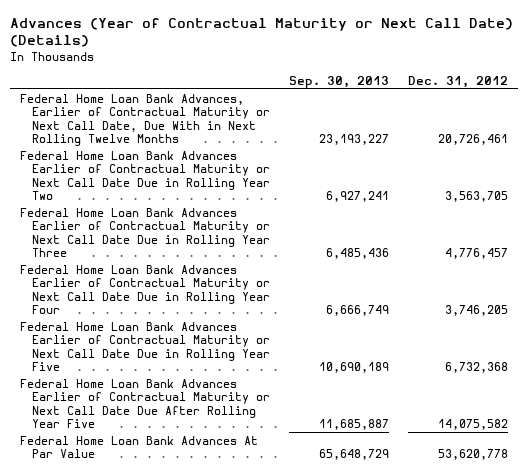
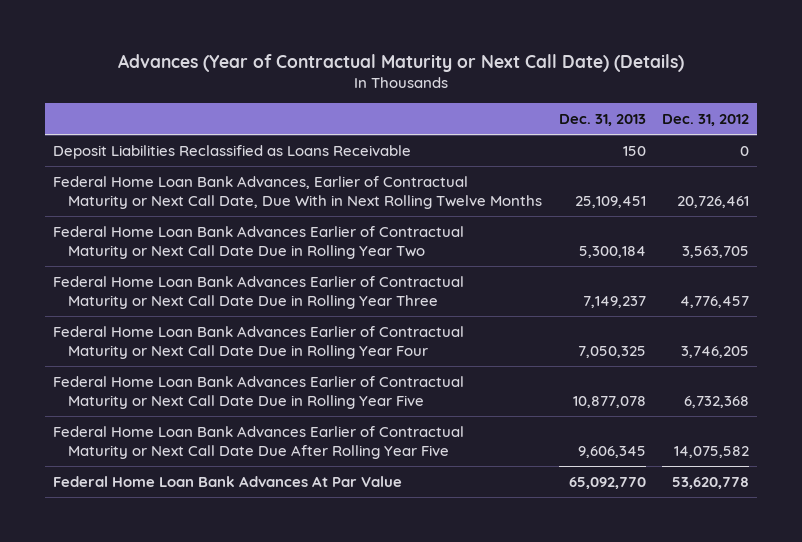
[288,75,389,88] Sep. 30, 2013 -> none
none -> [558,114,646,127] Dec. 31, 2013
none -> [53,144,412,159] Deposit Liabilities Reclassified as Loans Receivable

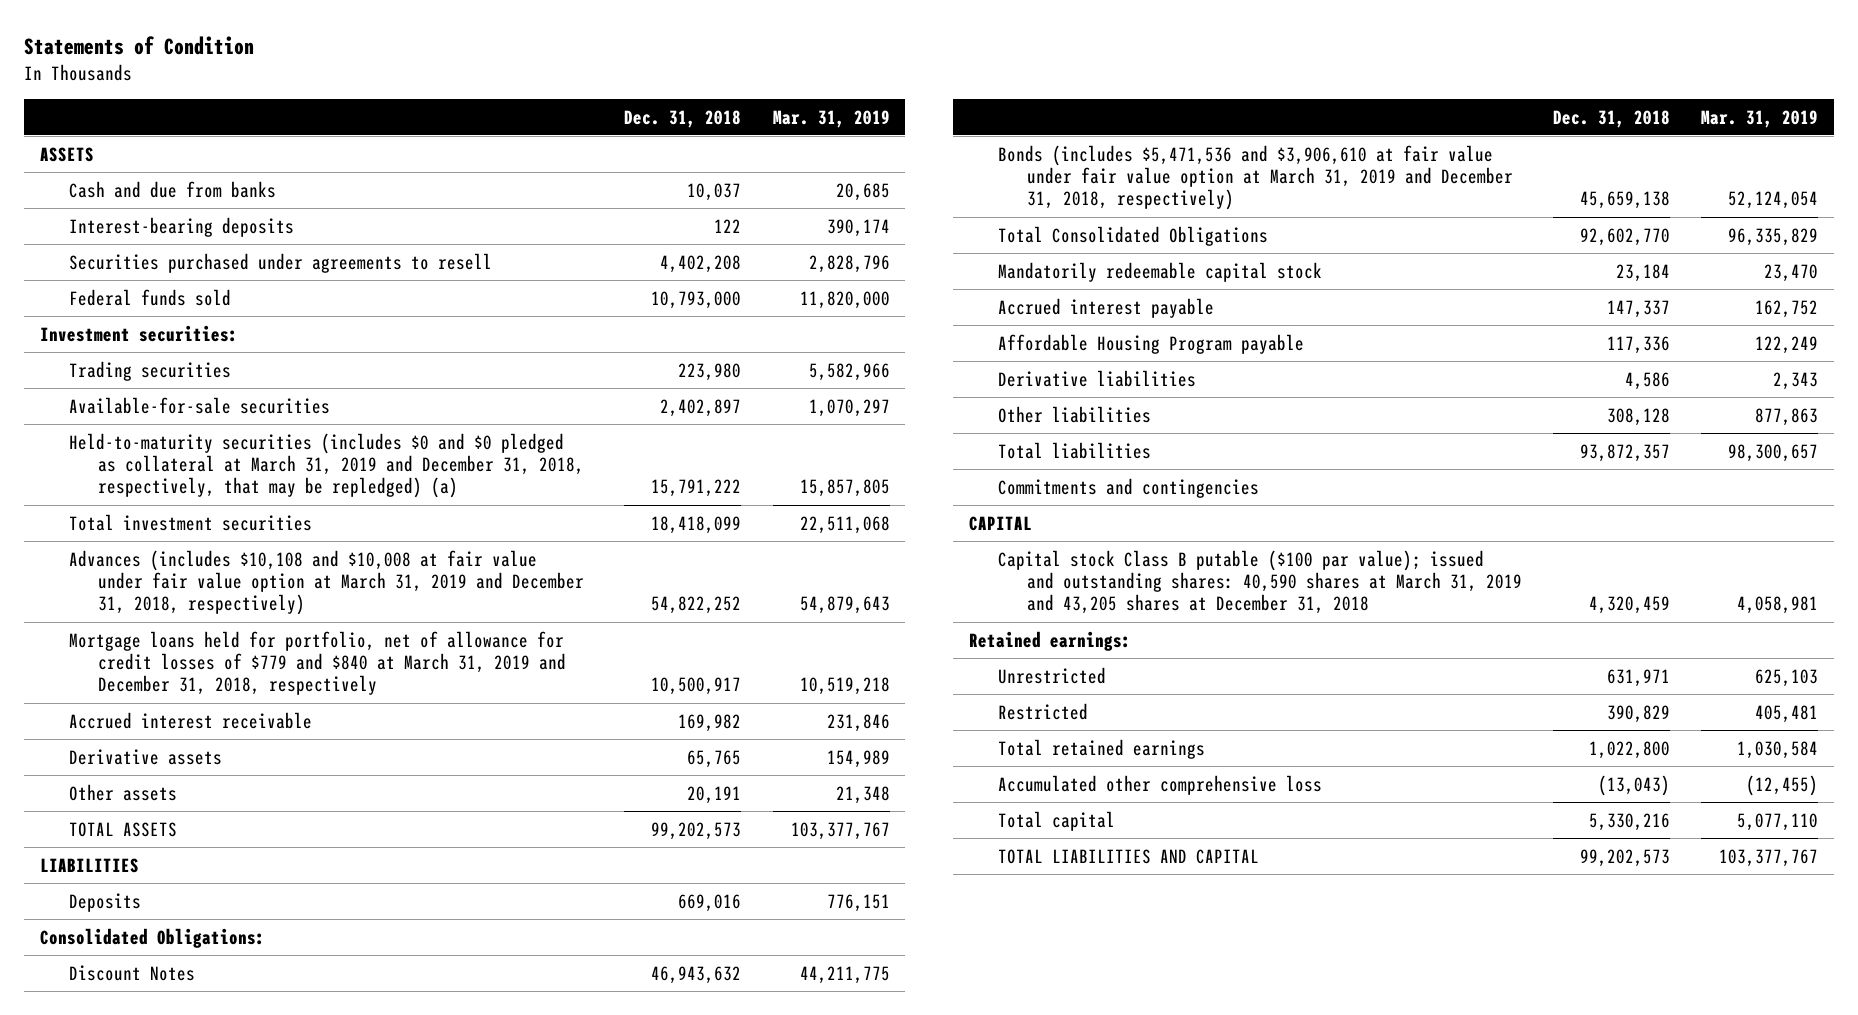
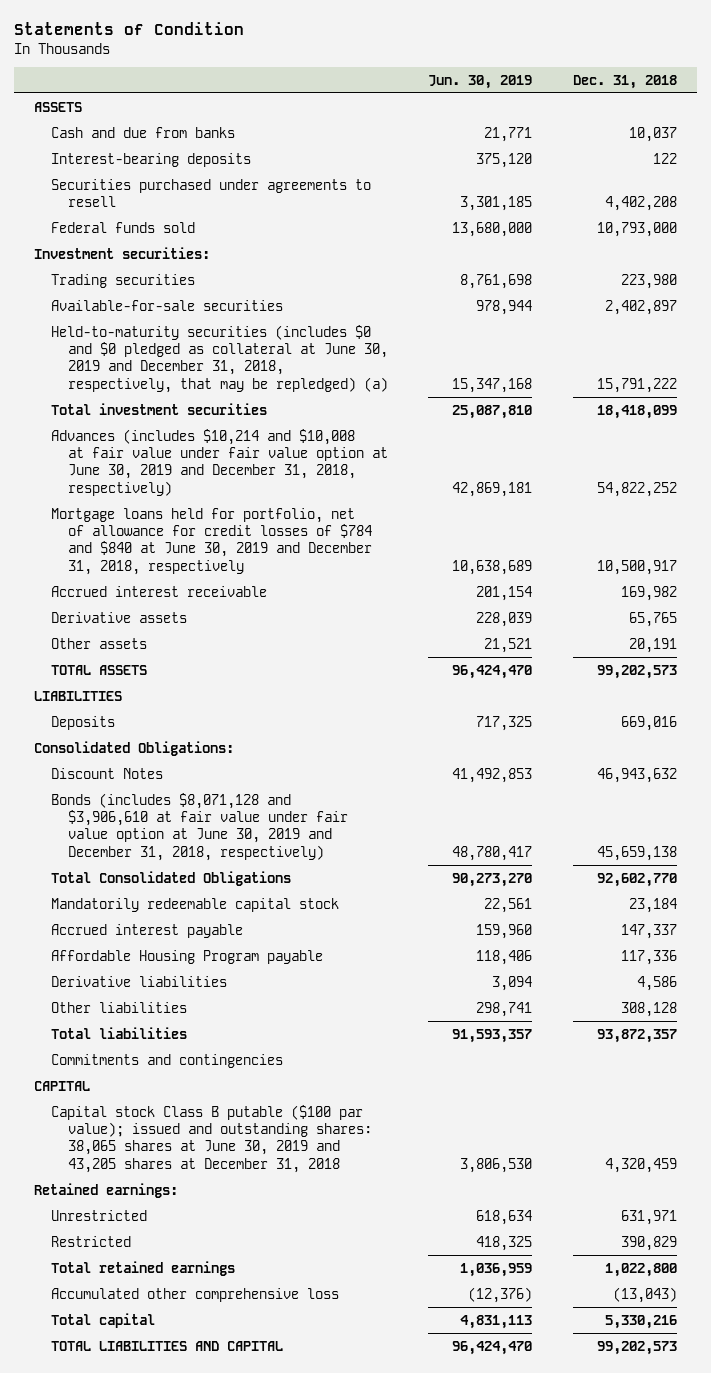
[772,109,890,128] Mar. 31, 2019 -> none
none -> [428,74,533,89] Jun. 30, 2019
[69,432,585,499] Held-to-maturity securities (includes $0 and $0 pledged as collateral at March 31, 2019 and December 31, 2018, respectively, that may be repledged) (a) -> [50,324,388,393] Held-to-maturity securities (includes $0 and $0 pledged as collateral at June 30, 2019 and December 31, 2018, respectively, that may be repledged) (a)
[69,549,585,616] Advances (includes $10,108 and $10,008 at fair value under fair value option at March 31, 2019 and December 31, 2018, respectively) -> [50,428,388,496] Advances (includes $10,214 and $10,008 at fair value under fair value option at June 30, 2019 and December 31, 2018, respectively)
[69,630,567,696] Mortgage loans held for portfolio, net of allowance for credit losses of $779 and $840 at March 31, 2019 and December 31, 2018, respectively -> [50,507,372,575] Mortgage loans held for portfolio, net of allowance for credit losses of $784 and $840 at June 30, 2019 and December 31, 2018, respectively
[997,144,1513,211] Bonds (includes $5,471,536 and $3,906,610 at fair value under fair value option at March 31, 2019 and December 31, 2018, respectively) -> [50,792,348,861] Bonds (includes $8,071,128 and $3,906,610 at fair value under fair value option at June 30, 2019 and December 31, 2018, respectively)
[997,549,1522,615] Capital stock Class B putable ($100 par value); issued and outstanding shares: 40,590 shares at March 31, 2019 and 43,205 shares at December 31, 2018 -> [50,1104,372,1173] Capital stock Class B putable ($100 par value); issued and outstanding shares: 38,065 shares at June 30, 2019 and 43,205 shares at December 31, 2018

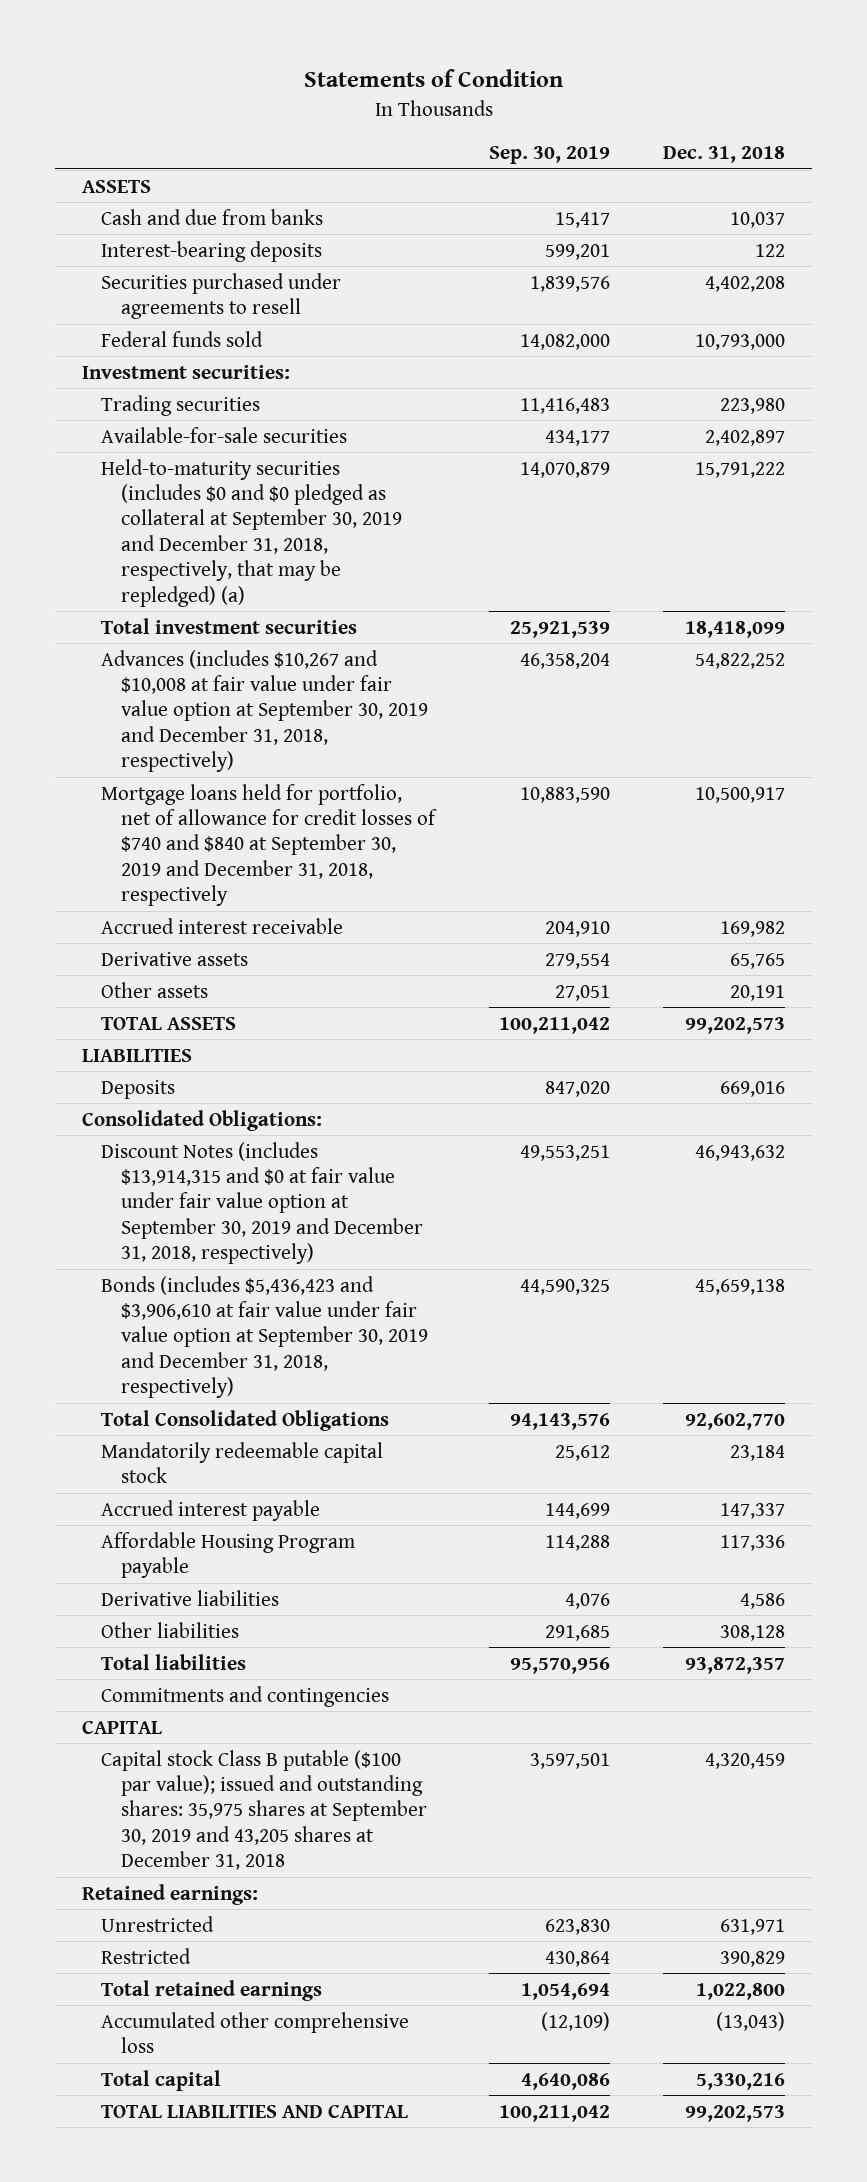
[428,74,533,89] Jun. 30, 2019 -> none
none -> [488,146,610,165] Sep. 30, 2019
[50,324,388,393] Held-to-maturity securities (includes $0 and $0 pledged as collateral at June 30, 2019 and December 31, 2018, respectively, that may be repledged) (a) -> [101,458,402,607] Held-to-maturity securities (includes $0 and $0 pledged as collateral at September 30, 2019 and December 31, 2018, respectively, that may be repledged) (a)
[50,428,388,496] Advances (includes $10,214 and $10,008 at fair value under fair value option at June 30, 2019 and December 31, 2018, respectively) -> [101,649,428,773] Advances (includes $10,267 and $10,008 at fair value under fair value option at September 30, 2019 and December 31, 2018, respectively)
[50,507,372,575] Mortgage loans held for portfolio, net of allowance for credit losses of $784 and $840 at June 30, 2019 and December 31, 2018, respectively -> [101,783,437,907] Mortgage loans held for portfolio, net of allowance for credit losses of $740 and $840 at September 30, 2019 and December 31, 2018, respectively
[50,767,163,779] Discount Notes -> [101,1141,423,1265] Discount Notes (includes $13,914,315 and $0 at fair value under fair value option at September 30, 2019 and December 31, 2018, respectively)
[50,792,348,861] Bonds (includes $8,071,128 and $3,906,610 at fair value under fair value option at June 30, 2019 and December 31, 2018, respectively) -> [101,1275,428,1399] Bonds (includes $5,436,423 and $3,906,610 at fair value under fair value option at September 30, 2019 and December 31, 2018, respectively)
[50,1104,372,1173] Capital stock Class B putable ($100 par value); issued and outstanding shares: 38,065 shares at June 30, 2019 and 43,205 shares at December 31, 2018 -> [101,1749,427,1871] Capital stock Class B putable ($100 par value); issued and outstanding shares: 35,975 shares at September 30, 2019 and 43,205 shares at December 31, 2018

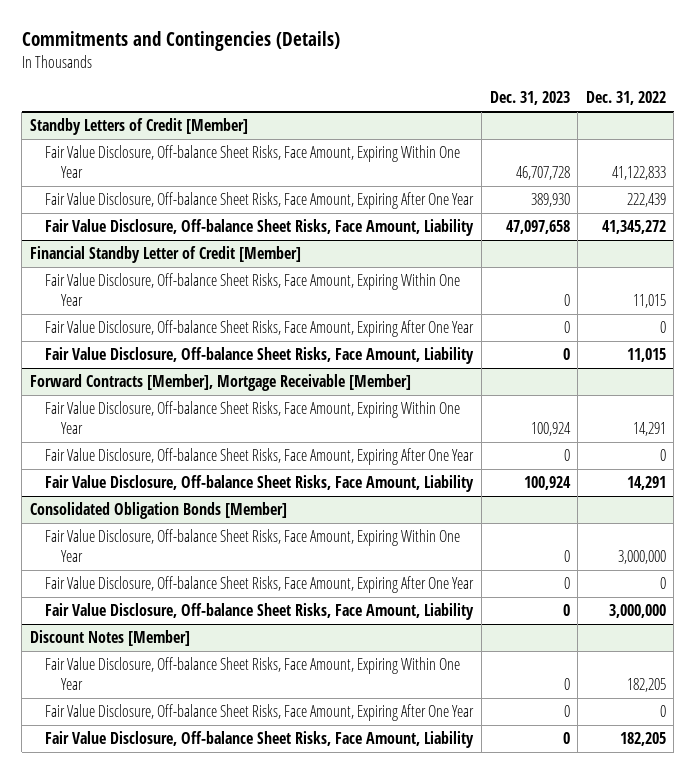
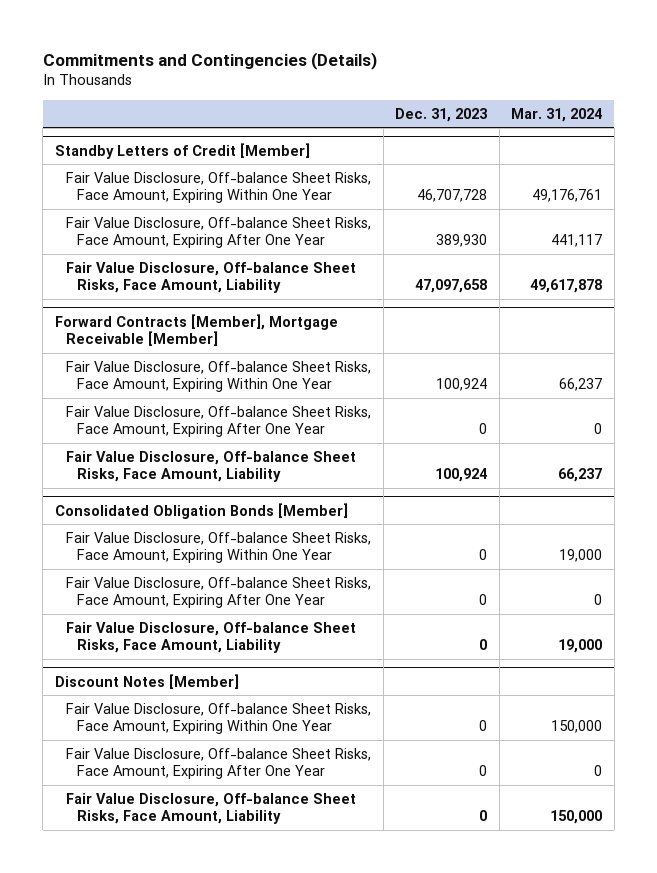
[585,91,666,106] Dec. 31, 2022 -> none
none -> [511,107,603,122] Mar. 31, 2024
[29,246,301,264] Financial Standby Letter of Credit [Member] -> none
[45,273,461,307] Fair Value Disclosure, Off-balance Sheet Risks, Face Amount, Expiring Within One Year -> none
[45,320,475,338] Fair Value Disclosure, Off-balance Sheet Risks, Face Amount, Expiring After One Year -> none
[45,347,475,365] Fair Value Disclosure, Off-balance Sheet Risks, Face Amount, Liability -> none

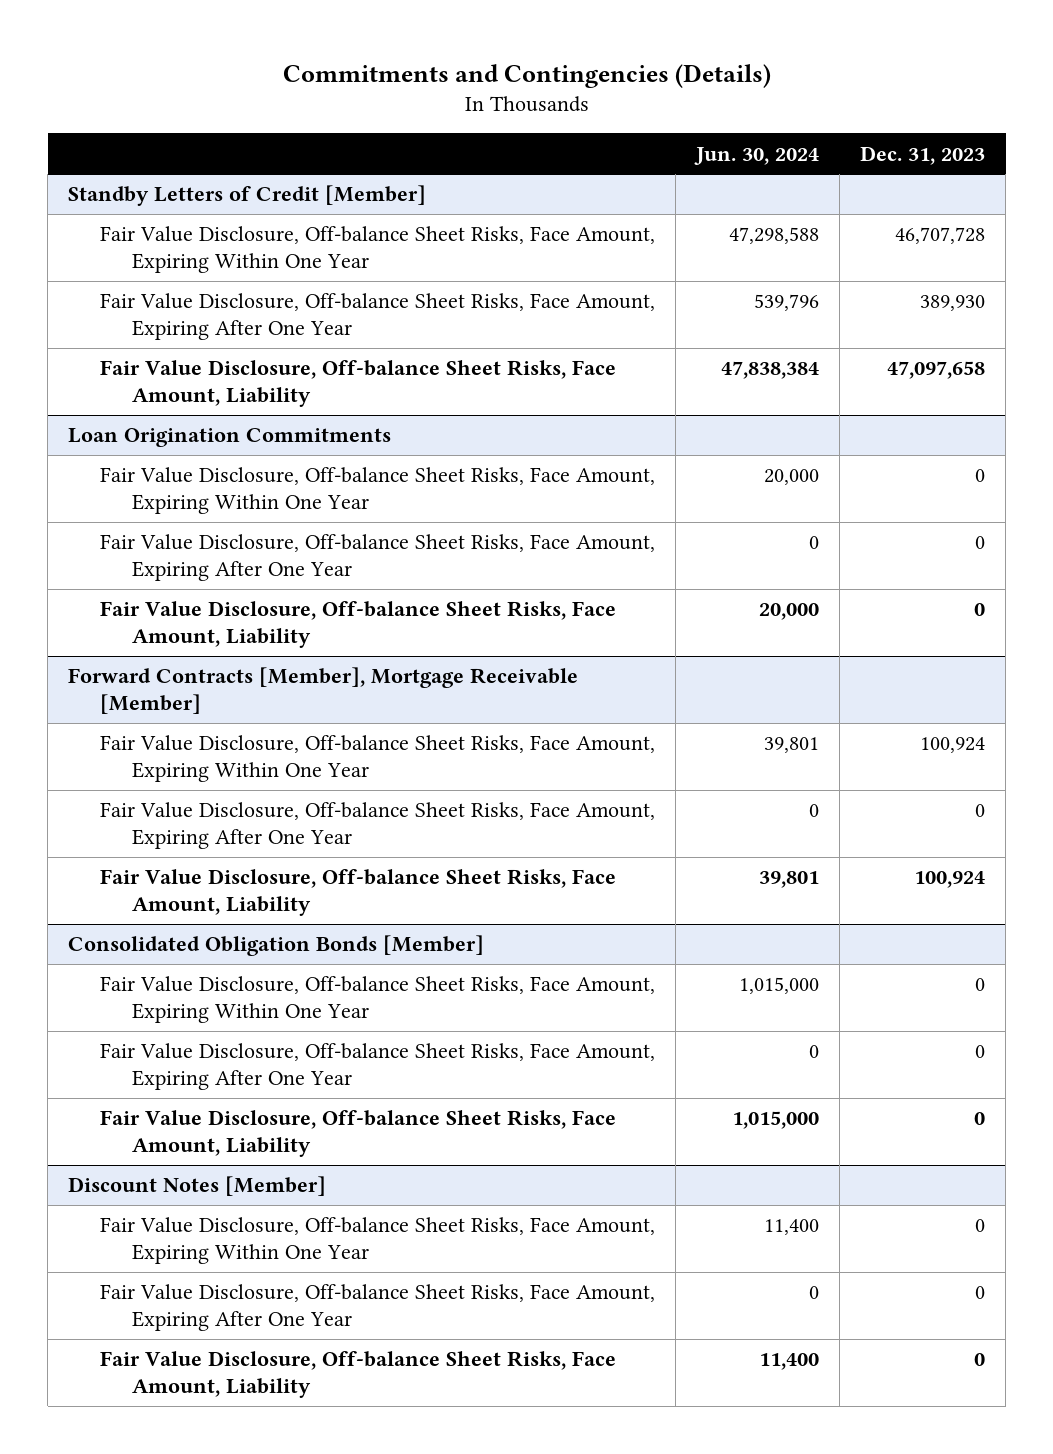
[511,107,603,122] Mar. 31, 2024 -> none
none -> [694,146,820,165] Jun. 30, 2024
none -> [68,428,392,448] Loan Origination Commitments
none -> [99,467,655,515] Fair Value Disclosure, Off-balance Sheet Risks, Face Amount, Expiring Within One Year
none -> [99,534,655,582] Fair Value Disclosure, Off-balance Sheet Risks, Face Amount, Expiring After One Year
none -> [99,601,616,649] Fair Value Disclosure, Off-balance Sheet Risks, Face Amount, Liability

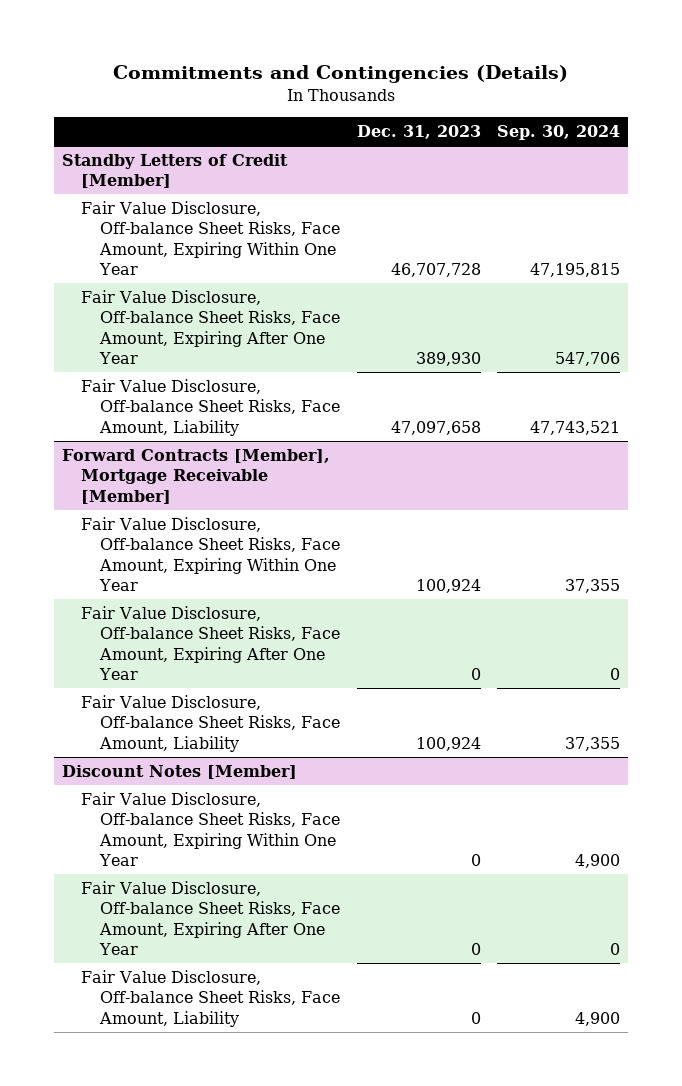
[694,146,820,165] Jun. 30, 2024 -> none
none -> [496,125,620,141] Sep. 30, 2024
[68,428,392,448] Loan Origination Commitments -> none
[99,467,655,515] Fair Value Disclosure, Off-balance Sheet Risks, Face Amount, Expiring Within One Year -> none
[99,534,655,582] Fair Value Disclosure, Off-balance Sheet Risks, Face Amount, Expiring After One Year -> none
[99,601,616,649] Fair Value Disclosure, Off-balance Sheet Risks, Face Amount, Liability -> none
[68,935,485,957] Consolidated Obligation Bonds [Member] -> none
[99,976,655,1024] Fair Value Disclosure, Off-balance Sheet Risks, Face Amount, Expiring Within One Year -> none
[99,1043,655,1091] Fair Value Disclosure, Off-balance Sheet Risks, Face Amount, Expiring After One Year -> none
[99,1110,616,1158] Fair Value Disclosure, Off-balance Sheet Risks, Face Amount, Liability -> none

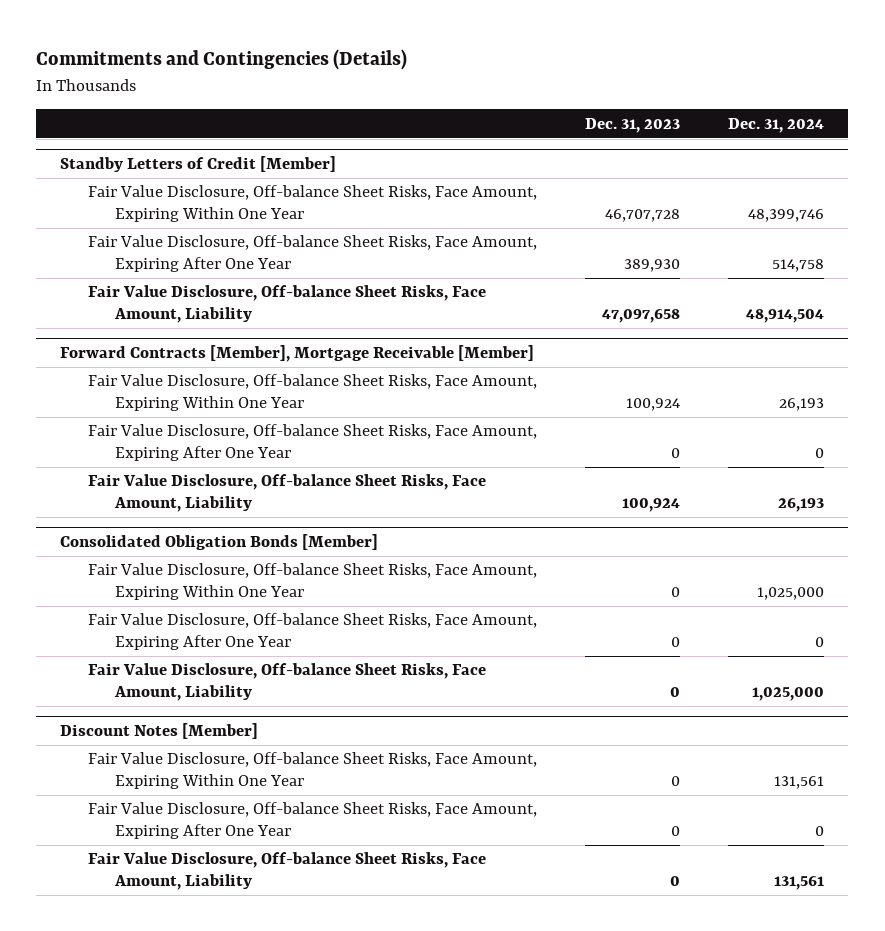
[496,125,620,141] Sep. 30, 2024 -> none
none -> [728,117,825,133] Dec. 31, 2024
none -> [60,534,379,551] Consolidated Obligation Bonds [Member]
none -> [87,563,537,601] Fair Value Disclosure, Off-balance Sheet Risks, Face Amount, Expiring Within One Year
none -> [87,613,537,651] Fair Value Disclosure, Off-balance Sheet Risks, Face Amount, Expiring After One Year
none -> [87,663,486,702] Fair Value Disclosure, Off-balance Sheet Risks, Face Amount, Liability

